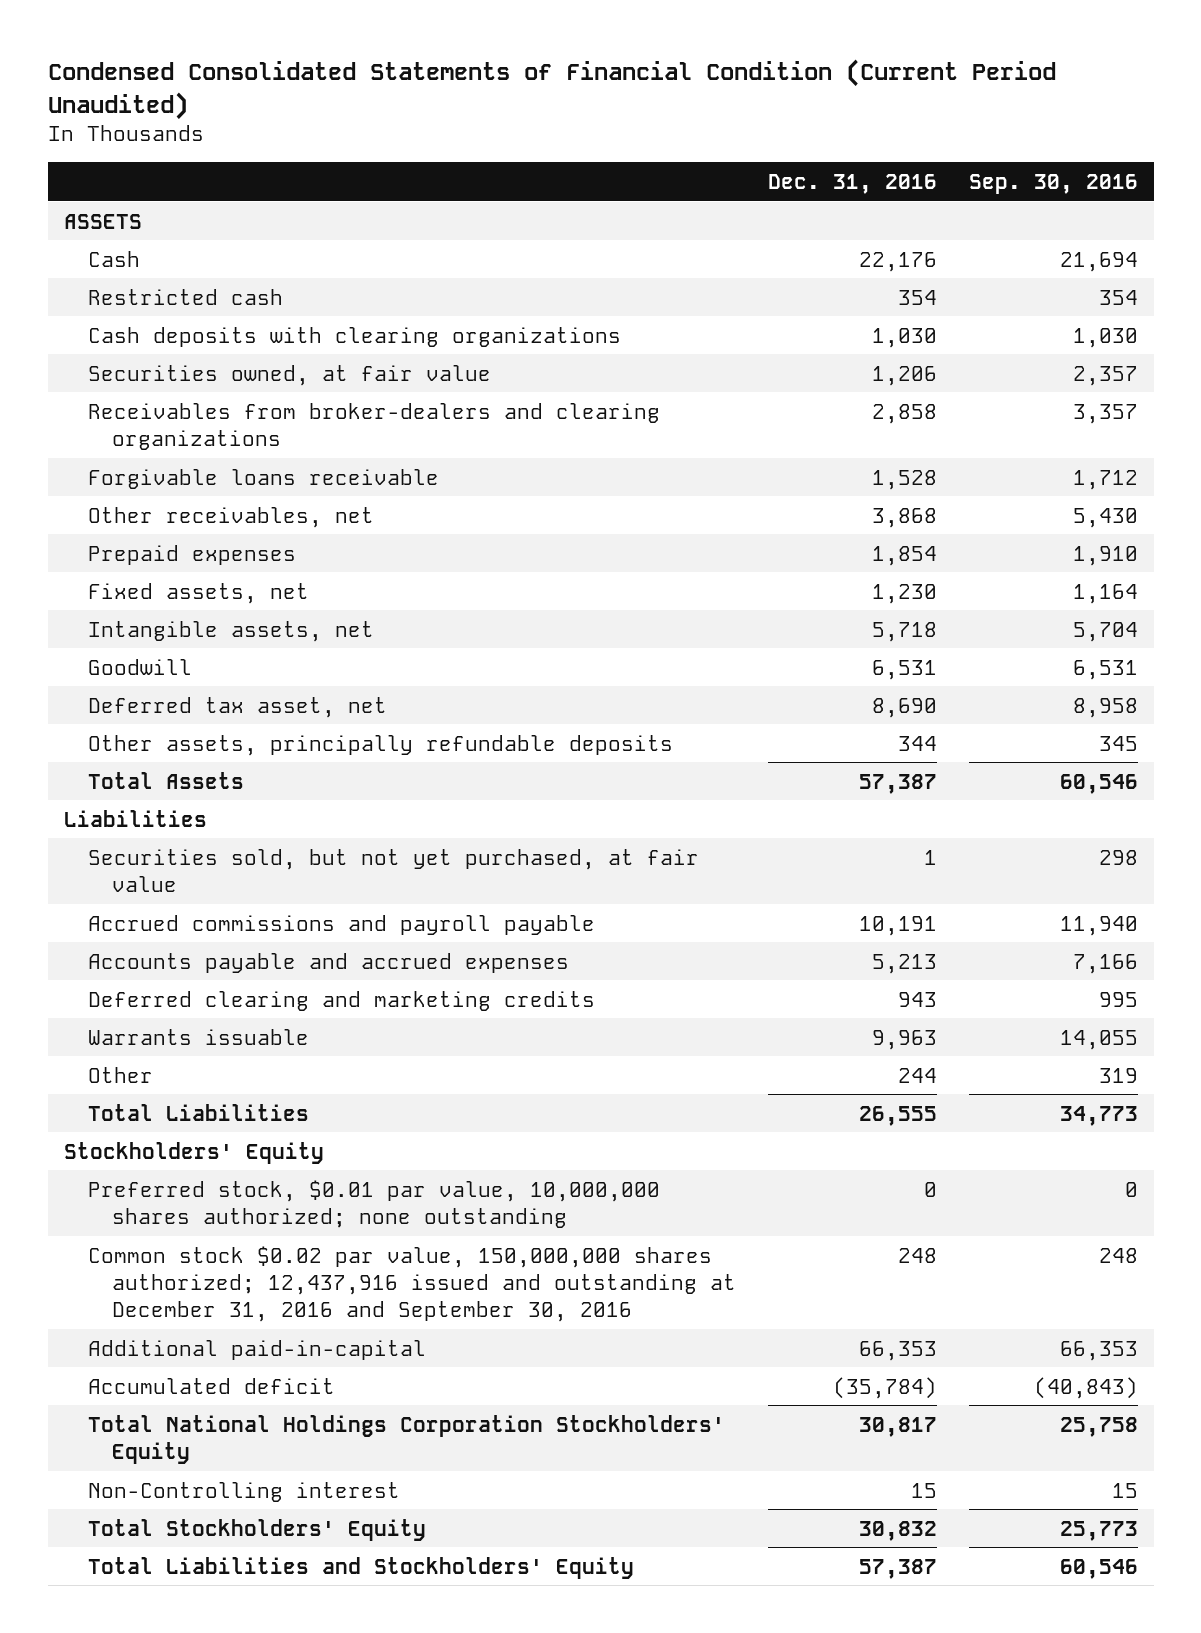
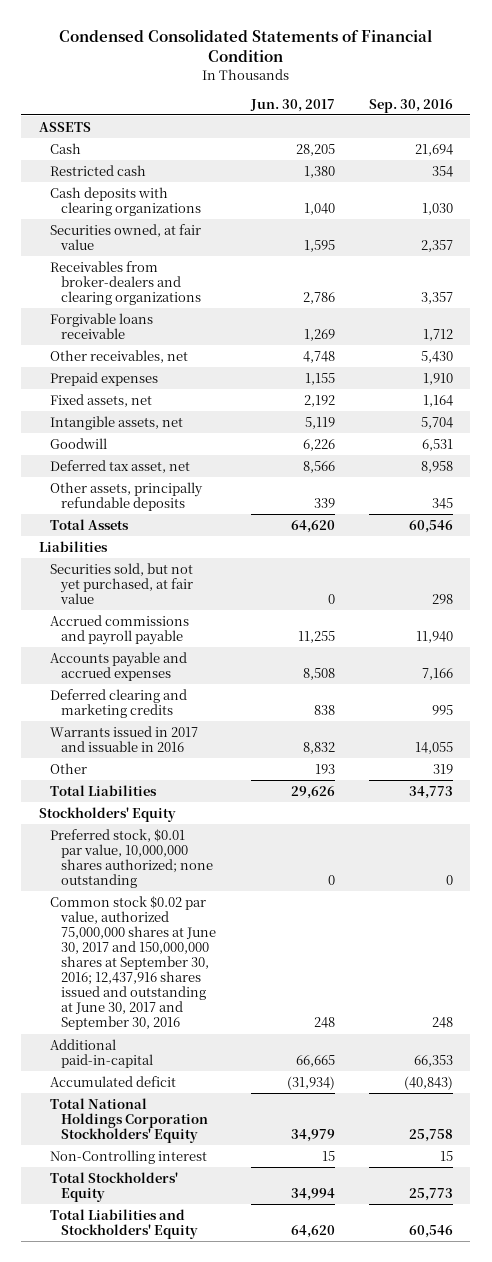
[47,59,1056,121] Condensed Consolidated Statements of Financial Condition (Current Period Unaudited) -> [58,28,432,62] Condensed Consolidated Statements of Financial Condition
[767,173,937,194] Dec. 31, 2016 -> none
none -> [249,98,335,112] Jun. 30, 2017
[87,1028,309,1045] Warrants issuable -> [49,725,198,752] Warrants issued in 2017 and issuable in 2016
[87,1245,736,1322] Common stock $0.02 par value, 150,000,000 shares authorized; 12,437,916 issued and outstanding at December 31, 2016 and September 30, 2016 -> [49,895,217,1031] Common stock $0.02 par value, authorized 75,000,000 shares at June 30, 2017 and 150,000,000 shares at September 30, 2016; 12,437,916 shares issued and outstanding at June 30, 2017 and September 30, 2016

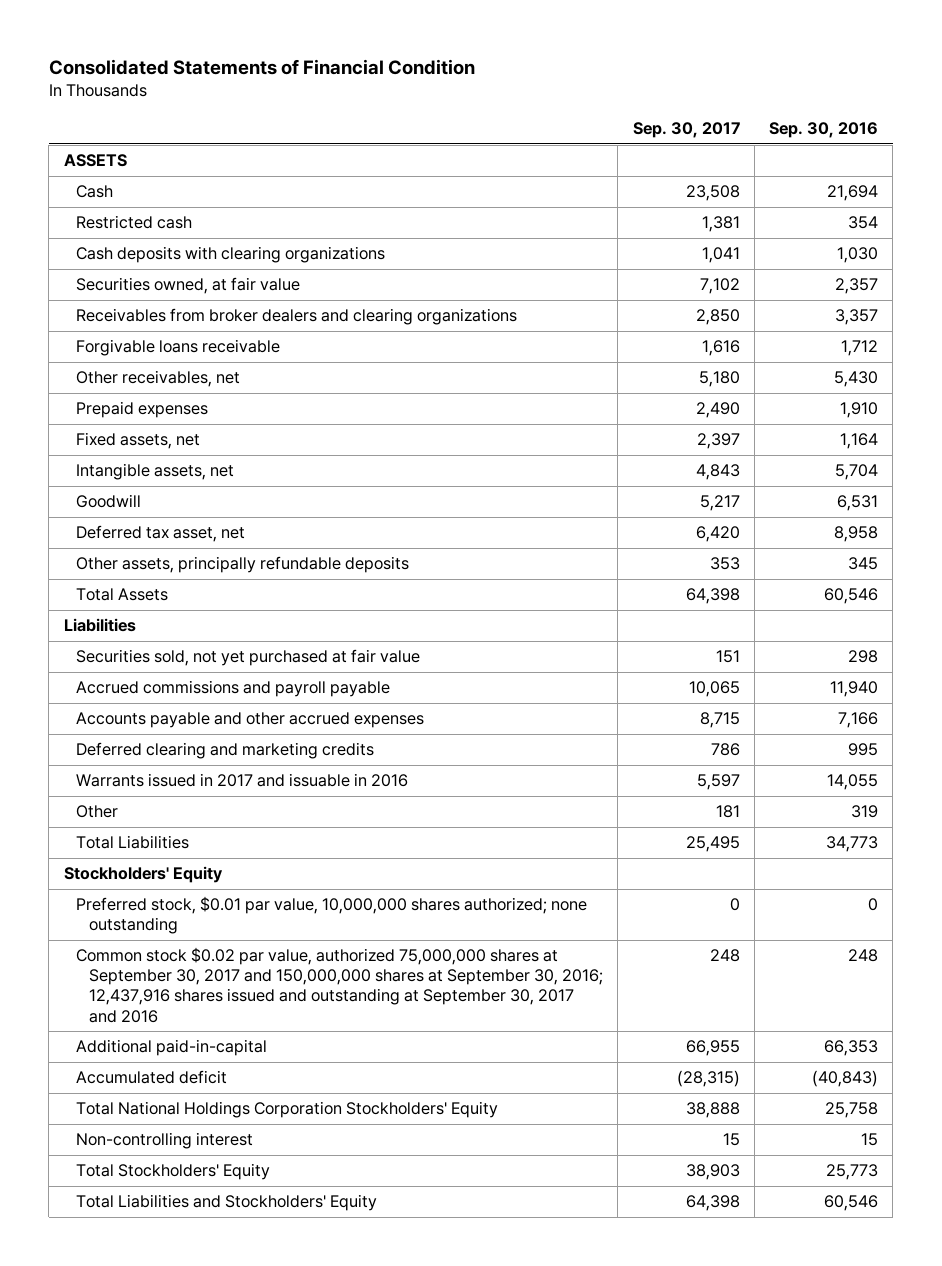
[58,28,432,62] Condensed Consolidated Statements of Financial Condition -> [48,59,475,76] Consolidated Statements of Financial Condition
[249,98,335,112] Jun. 30, 2017 -> none
none -> [632,122,740,139] Sep. 30, 2017
[49,260,202,305] Receivables from broker-dealers and clearing organizations -> [76,308,518,326] Receivables from broker dealers and clearing organizations
[49,562,194,604] Securities sold, but not yet purchased, at fair value -> [76,649,421,667] Securities sold, not yet purchased at fair value
[49,651,187,681] Accounts payable and accrued expenses -> [76,712,425,729] Accounts payable and other accrued expenses
[49,895,217,1031] Common stock $0.02 par value, authorized 75,000,000 shares at June 30, 2017 and 150,000,000 shares at September 30, 2016; 12,437,916 shares issued and outstanding at June 30, 2017 and September 30, 2016 -> [76,947,604,1023] Common stock $0.02 par value, authorized 75,000,000 shares at September 30, 2017 and 150,000,000 shares at September 30, 2016; 12,437,916 shares issued and outstanding at September 30, 2017 and 2016
[49,1149,207,1164] Non-Controlling interest -> [76,1132,254,1150] Non-controlling interest

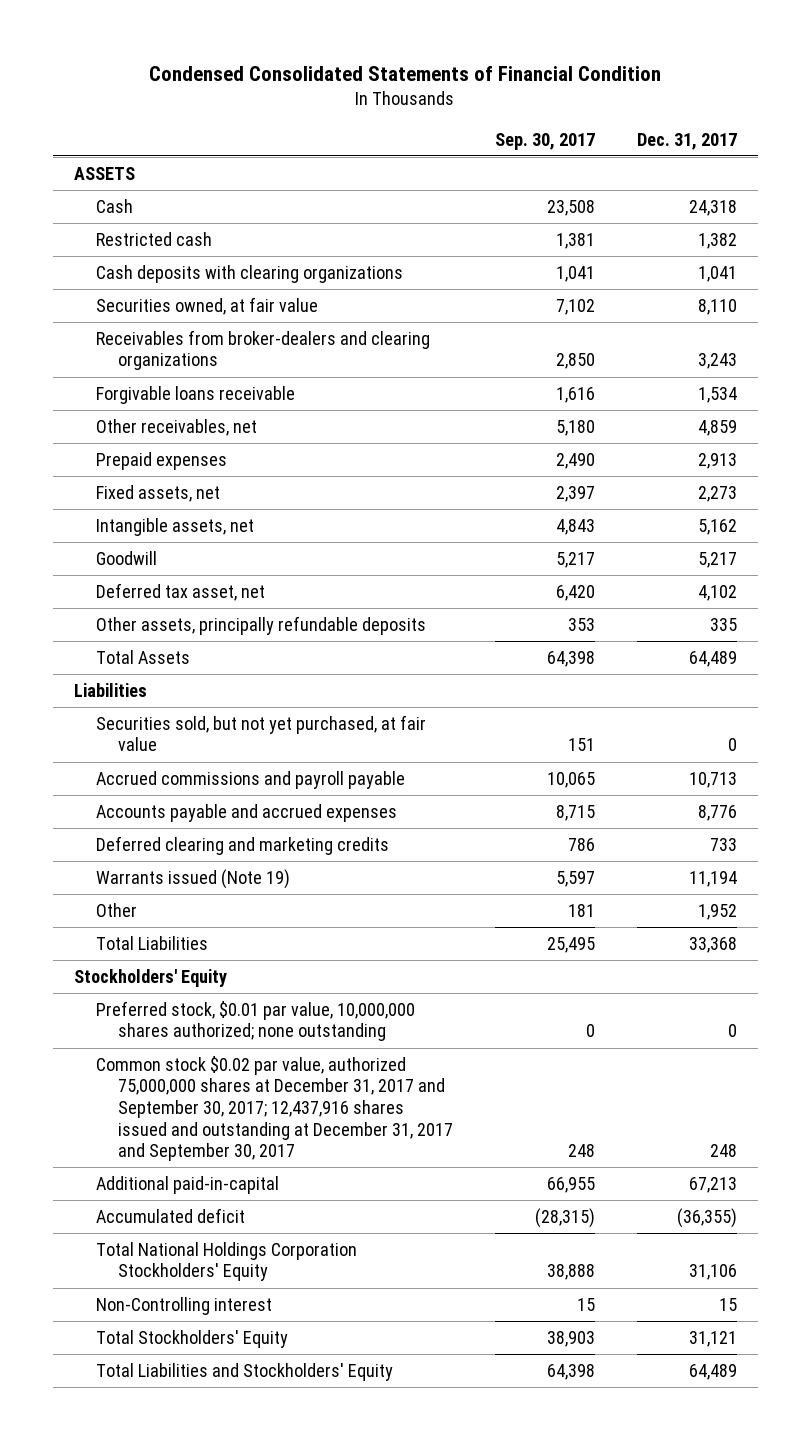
[48,59,475,76] Consolidated Statements of Financial Condition -> [149,65,662,81] Condensed Consolidated Statements of Financial Condition
[769,122,879,139] Sep. 30, 2016 -> none
none -> [637,132,738,150] Dec. 31, 2017
[76,308,518,326] Receivables from broker dealers and clearing organizations -> [96,329,431,371] Receivables from broker-dealers and clearing organizations
[76,649,421,667] Securities sold, not yet purchased at fair value -> [96,714,427,752] Securities sold, but not yet purchased, at fair value
[76,712,425,729] Accounts payable and other accrued expenses -> [96,803,398,822] Accounts payable and accrued expenses
[76,773,409,788] Warrants issued in 2017 and issuable in 2016 -> [96,868,291,889] Warrants issued (Note 19)
[76,947,604,1023] Common stock $0.02 par value, authorized 75,000,000 shares at September 30, 2017 and 150,000,000 shares at September 30, 2016; 12,437,916 shares issued and outstanding at September 30, 2017 and 2016 -> [96,1055,454,1162] Common stock $0.02 par value, authorized 75,000,000 shares at December 31, 2017 and September 30, 2017; 12,437,916 shares issued and outstanding at December 31, 2017 and September 30, 2017
[76,1132,254,1150] Non-controlling interest -> [96,1296,273,1315] Non-Controlling interest

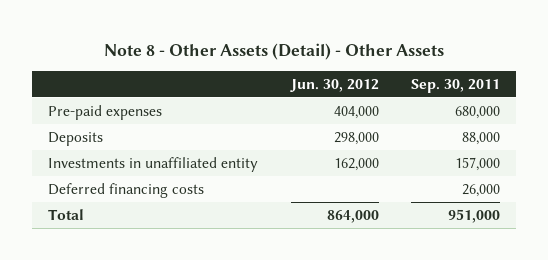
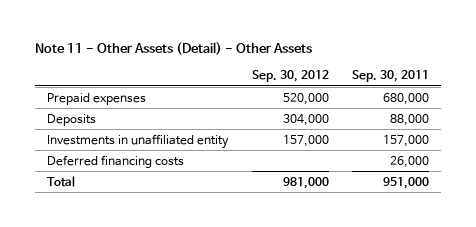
[104,42,445,60] Note 8 - Other Assets (Detail) - Other Assets -> [35,41,313,55] Note 11 - Other Assets (Detail) - Other Assets
[289,78,379,92] Jun. 30, 2012 -> none
none -> [251,70,329,83] Sep. 30, 2012
[48,104,163,120] Pre-paid expenses -> [46,92,146,105] Prepaid expenses

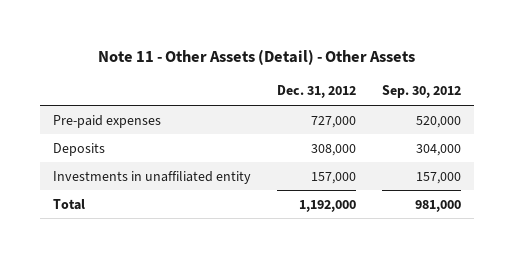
[352,70,430,83] Sep. 30, 2011 -> none
none -> [277,85,357,99] Dec. 31, 2012
[46,92,146,105] Prepaid expenses -> [53,114,162,128] Pre-paid expenses
[46,154,184,168] Deferred financing costs -> none

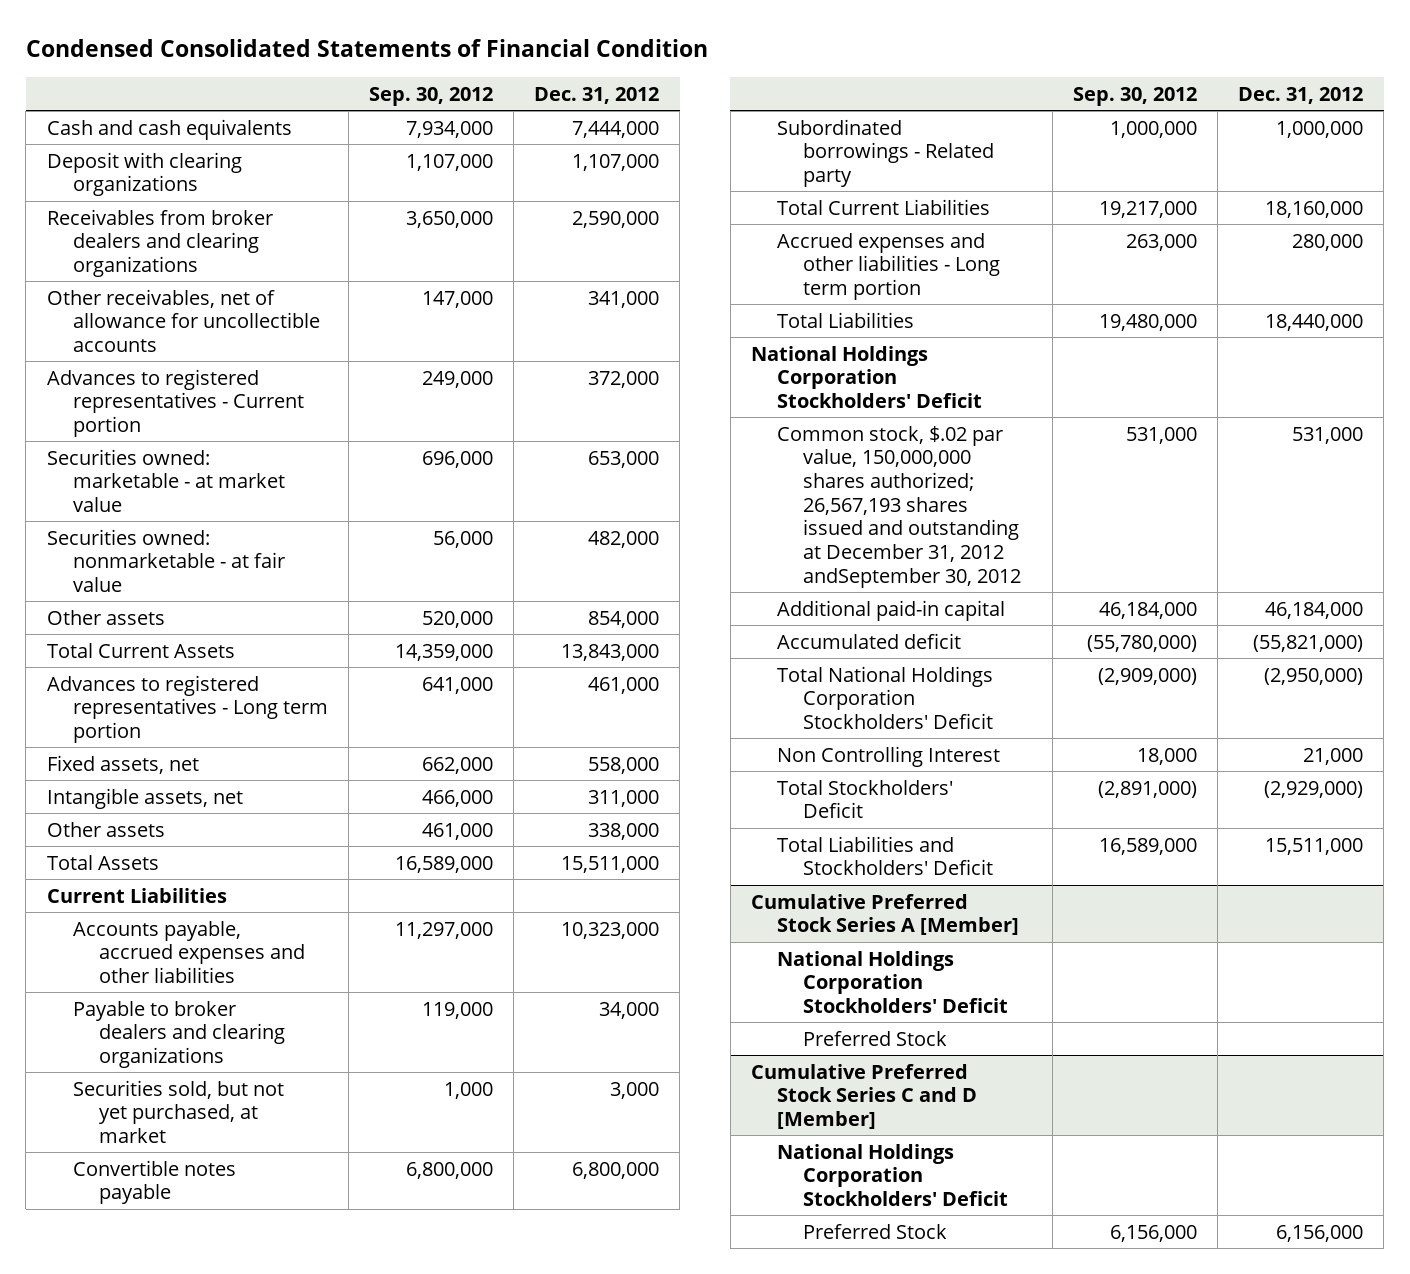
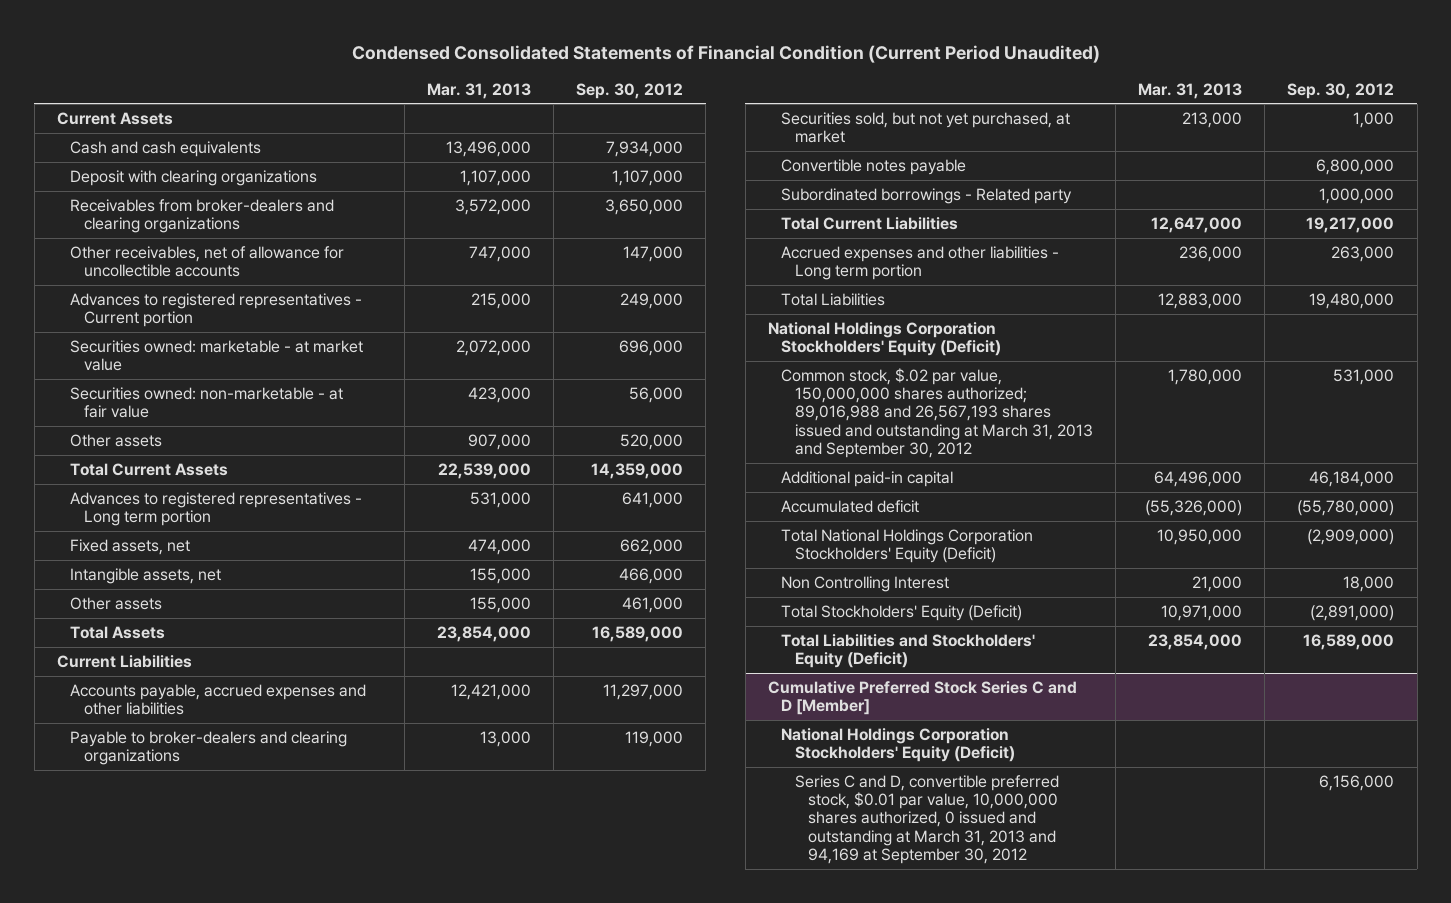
[25,39,708,58] Condensed Consolidated Statements of Financial Condition -> [351,44,1100,63] Condensed Consolidated Statements of Financial Condition (Current Period Unaudited)
[534,87,660,105] Dec. 31, 2012 -> none
none -> [426,82,531,99] Mar. 31, 2013
none -> [56,112,173,126] Current Assets
[46,208,273,277] Receivables from broker dealers and clearing organizations -> [70,199,335,234] Receivables from broker-dealers and clearing organizations
[46,528,285,592] Securities owned: nonmarketable - at fair value -> [70,387,344,419] Securities owned: non-marketable - at fair value
[72,1000,286,1068] Payable to broker dealers and clearing organizations -> [70,731,348,766] Payable to broker-dealers and clearing organizations
[750,345,983,408] National Holdings Corporation Stockholders' Deficit -> [768,322,1002,357] National Holdings Corporation Stockholders' Equity (Deficit)
[777,425,1022,588] Common stock, $.02 par value, 150,000,000 shares authorized; 26,567,193 shares issued and outstanding at December 31, 2012 andSeptember 30, 2012 -> [781,368,1093,458] Common stock, $.02 par value, 150,000,000 shares authorized; 89,016,988 and 26,567,193 shares issued and outstanding at March 31, 2013 and September 30, 2012
[777,665,994,729] Total National Holdings Corporation Stockholders' Deficit -> [781,529,1034,564] Total National Holdings Corporation Stockholders' Equity (Deficit)
[750,893,1020,936] Cumulative Preferred Stock Series A [Member] -> none
[777,950,1009,1013] National Holdings Corporation Stockholders' Deficit -> none
[803,1030,948,1046] Preferred Stock -> none
[777,779,954,819] Total Stockholders' Deficit -> [781,605,1023,622] Total Stockholders' Equity (Deficit)
[777,835,994,876] Total Liabilities and Stockholders' Deficit -> [781,634,1036,669] Total Liabilities and Stockholders' Equity (Deficit)
[777,1143,1009,1206] National Holdings Corporation Stockholders' Deficit -> [781,728,1015,763] National Holdings Corporation Stockholders' Equity (Deficit)
[803,1223,948,1239] Preferred Stock -> [794,775,1059,864] Series C and D, convertible preferred stock, $0.01 par value, 10,000,000 shares authorized, 0 issued and outstanding at March 31, 2013 and 94,169 at September 30, 2012

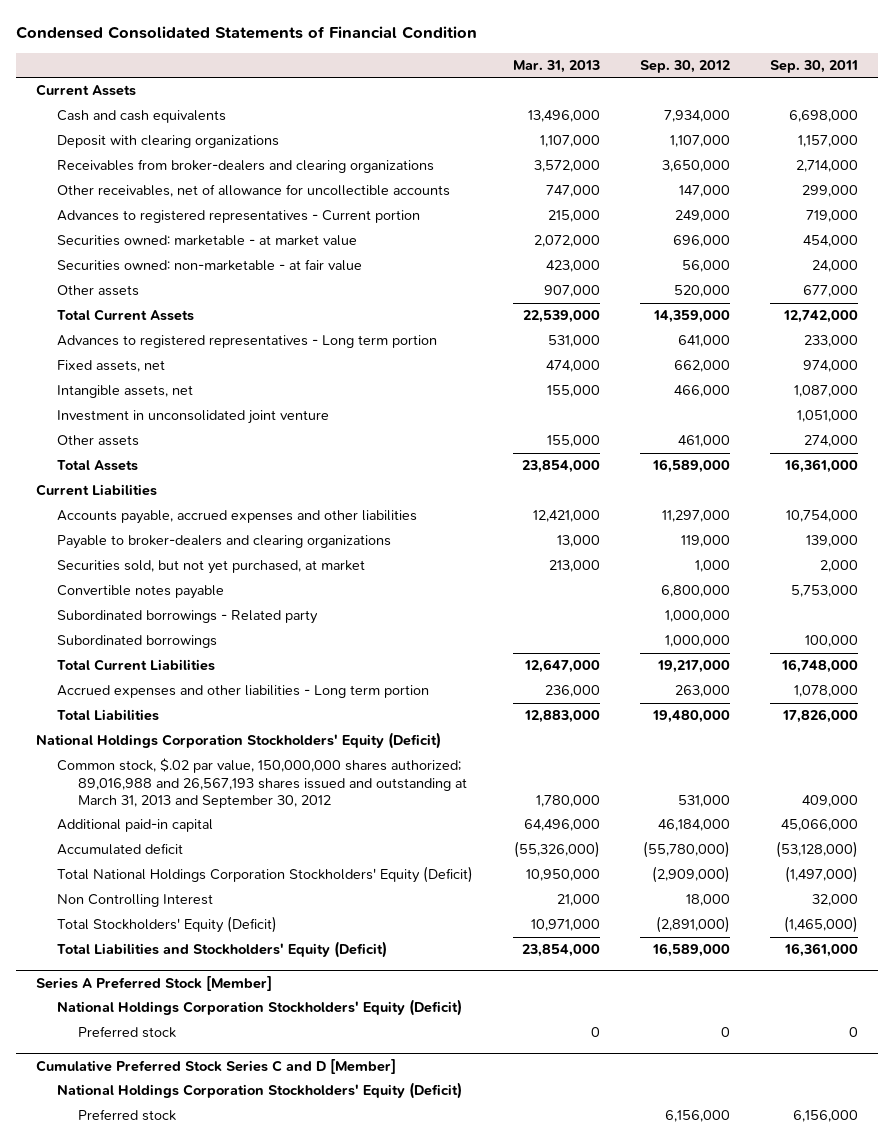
[351,44,1100,63] Condensed Consolidated Statements of Financial Condition (Current Period Unaudited) -> [16,26,478,40] Condensed Consolidated Statements of Financial Condition
none -> [770,59,859,73] Sep. 30, 2011
none -> [57,410,330,425] Investment in unconsolidated joint venture
none -> [57,635,218,649] Subordinated borrowings
none -> [36,975,273,991] Series A Preferred Stock [Member]
none -> [57,999,463,1017] National Holdings Corporation Stockholders' Equity (Deficit)
none -> [78,1026,177,1039] Preferred stock
[794,775,1059,864] Series C and D, convertible preferred stock, $0.01 par value, 10,000,000 shares authorized, 0 issued and outstanding at March 31, 2013 and 94,169 at September 30, 2012 -> [78,1109,177,1122] Preferred stock

